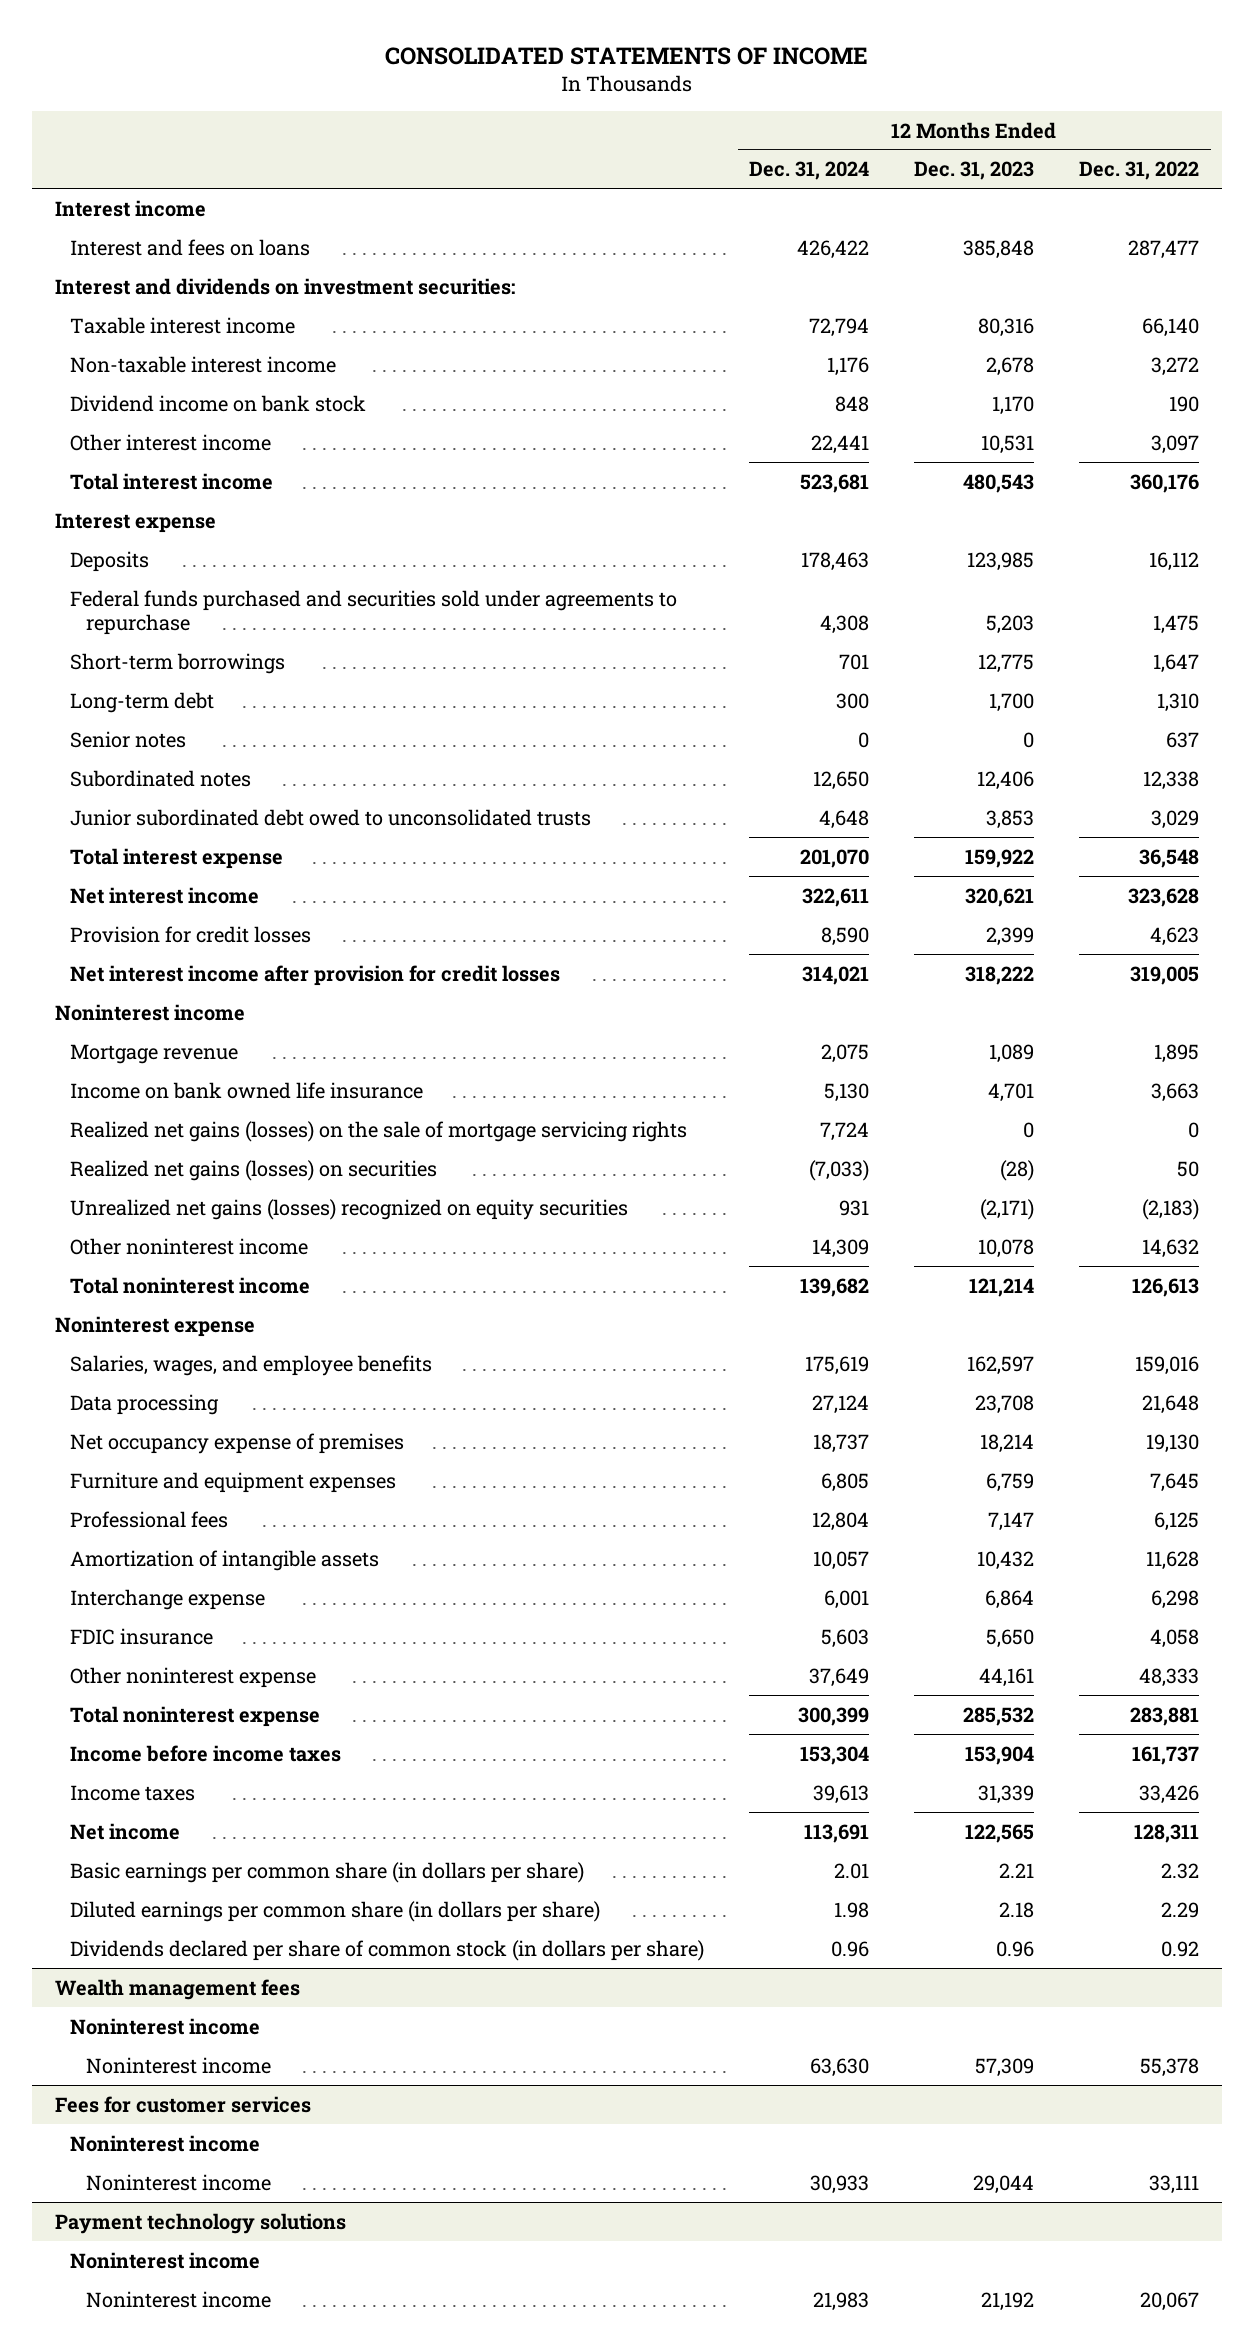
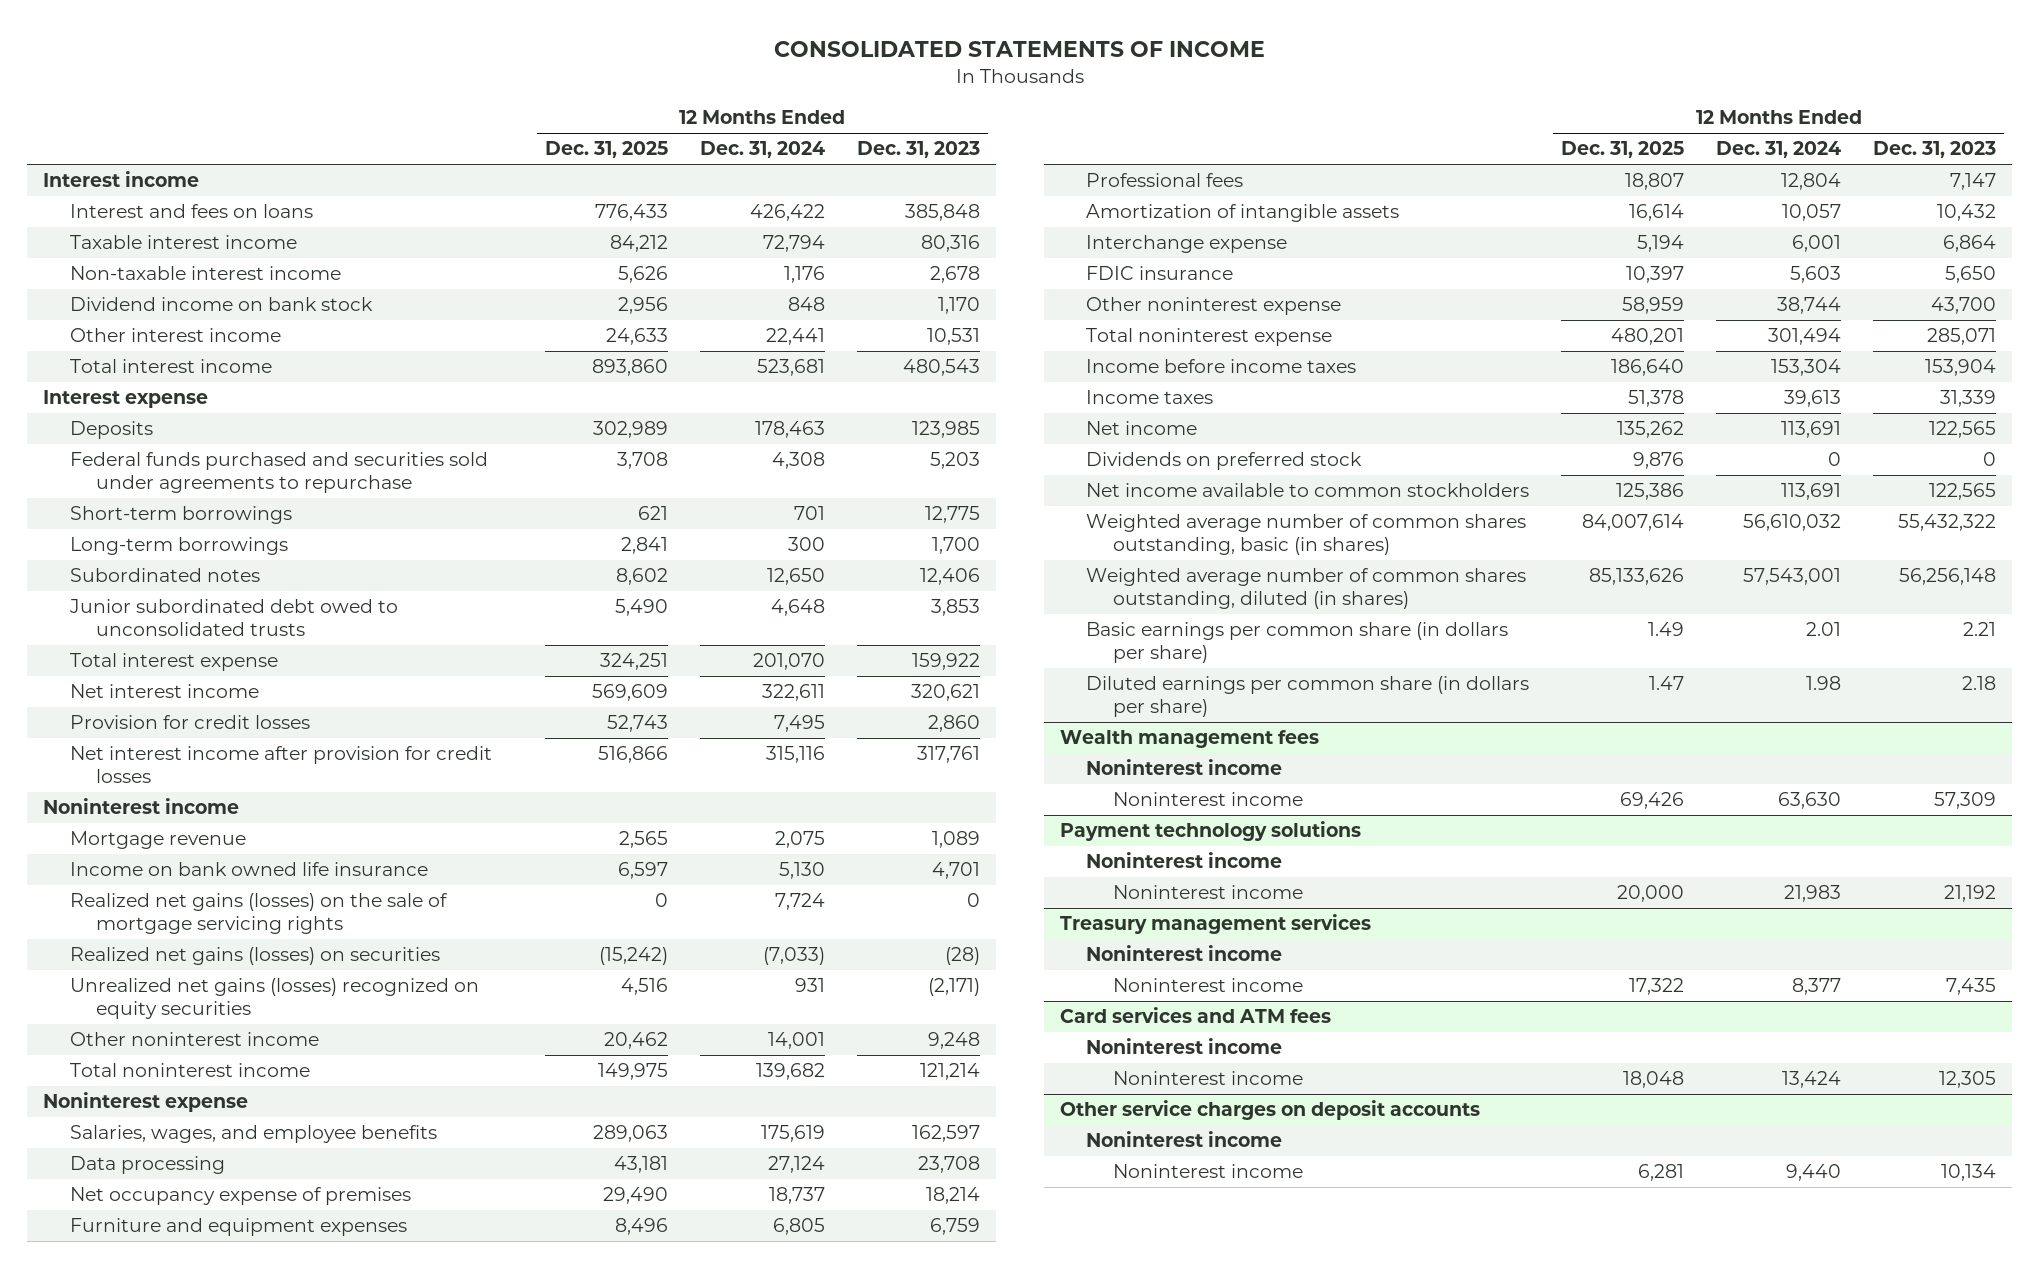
[1079,161,1200,181] Dec. 31, 2022 -> none
none -> [544,141,668,159] Dec. 31, 2025
[54,277,515,295] Interest and dividends on investment securities: -> none
[70,730,187,748] Senior notes -> none
[70,691,215,713] Long-term debt -> [69,537,288,556] Long-term borrowings
[821,926,870,946] 8,590 -> [773,715,825,733] 7,495
[986,926,1035,946] 2,399 -> [927,715,980,733] 2,860
[802,965,870,985] 314,021 -> [765,746,825,764] 315,116
[965,965,1035,985] 318,222 -> [916,746,980,764] 317,761
[812,1238,870,1258] 14,309 -> [767,1032,825,1050] 14,001
[978,1238,1035,1258] 10,078 -> [927,1032,980,1050] 9,248
[809,1667,870,1687] 37,649 -> [1777,297,1842,315] 38,744
[979,1667,1035,1687] 44,161 -> [1931,297,1997,315] 43,700
[798,1706,870,1726] 300,399 -> [1768,328,1842,346] 301,494
[963,1706,1035,1726] 285,532 -> [1927,328,1997,346] 285,071
none -> [1086,452,1363,471] Dividends on preferred stock
none -> [1086,483,1530,498] Net income available to common stockholders
none -> [1086,514,1527,555] Weighted average number of common shares outstanding, basic (in shares)
none -> [1086,568,1527,609] Weighted average number of common shares outstanding, diluted (in shares)
[70,1939,705,1961] Dividends declared per share of common stock (in dollars per share) -> none
[54,2095,311,2113] Fees for customer services -> none
[70,2134,261,2152] Noninterest income -> none
[85,2173,271,2191] Noninterest income -> none
none -> [1059,914,1371,935] Treasury management services
none -> [1086,945,1283,962] Noninterest income
none -> [1112,978,1303,993] Noninterest income
none -> [1059,1007,1331,1024] Card services and ATM fees
none -> [1086,1038,1283,1055] Noninterest income
none -> [1112,1071,1303,1086] Noninterest income
none -> [1059,1100,1480,1121] Other service charges on deposit accounts
none -> [1086,1131,1283,1148] Noninterest income
none -> [1112,1164,1303,1179] Noninterest income

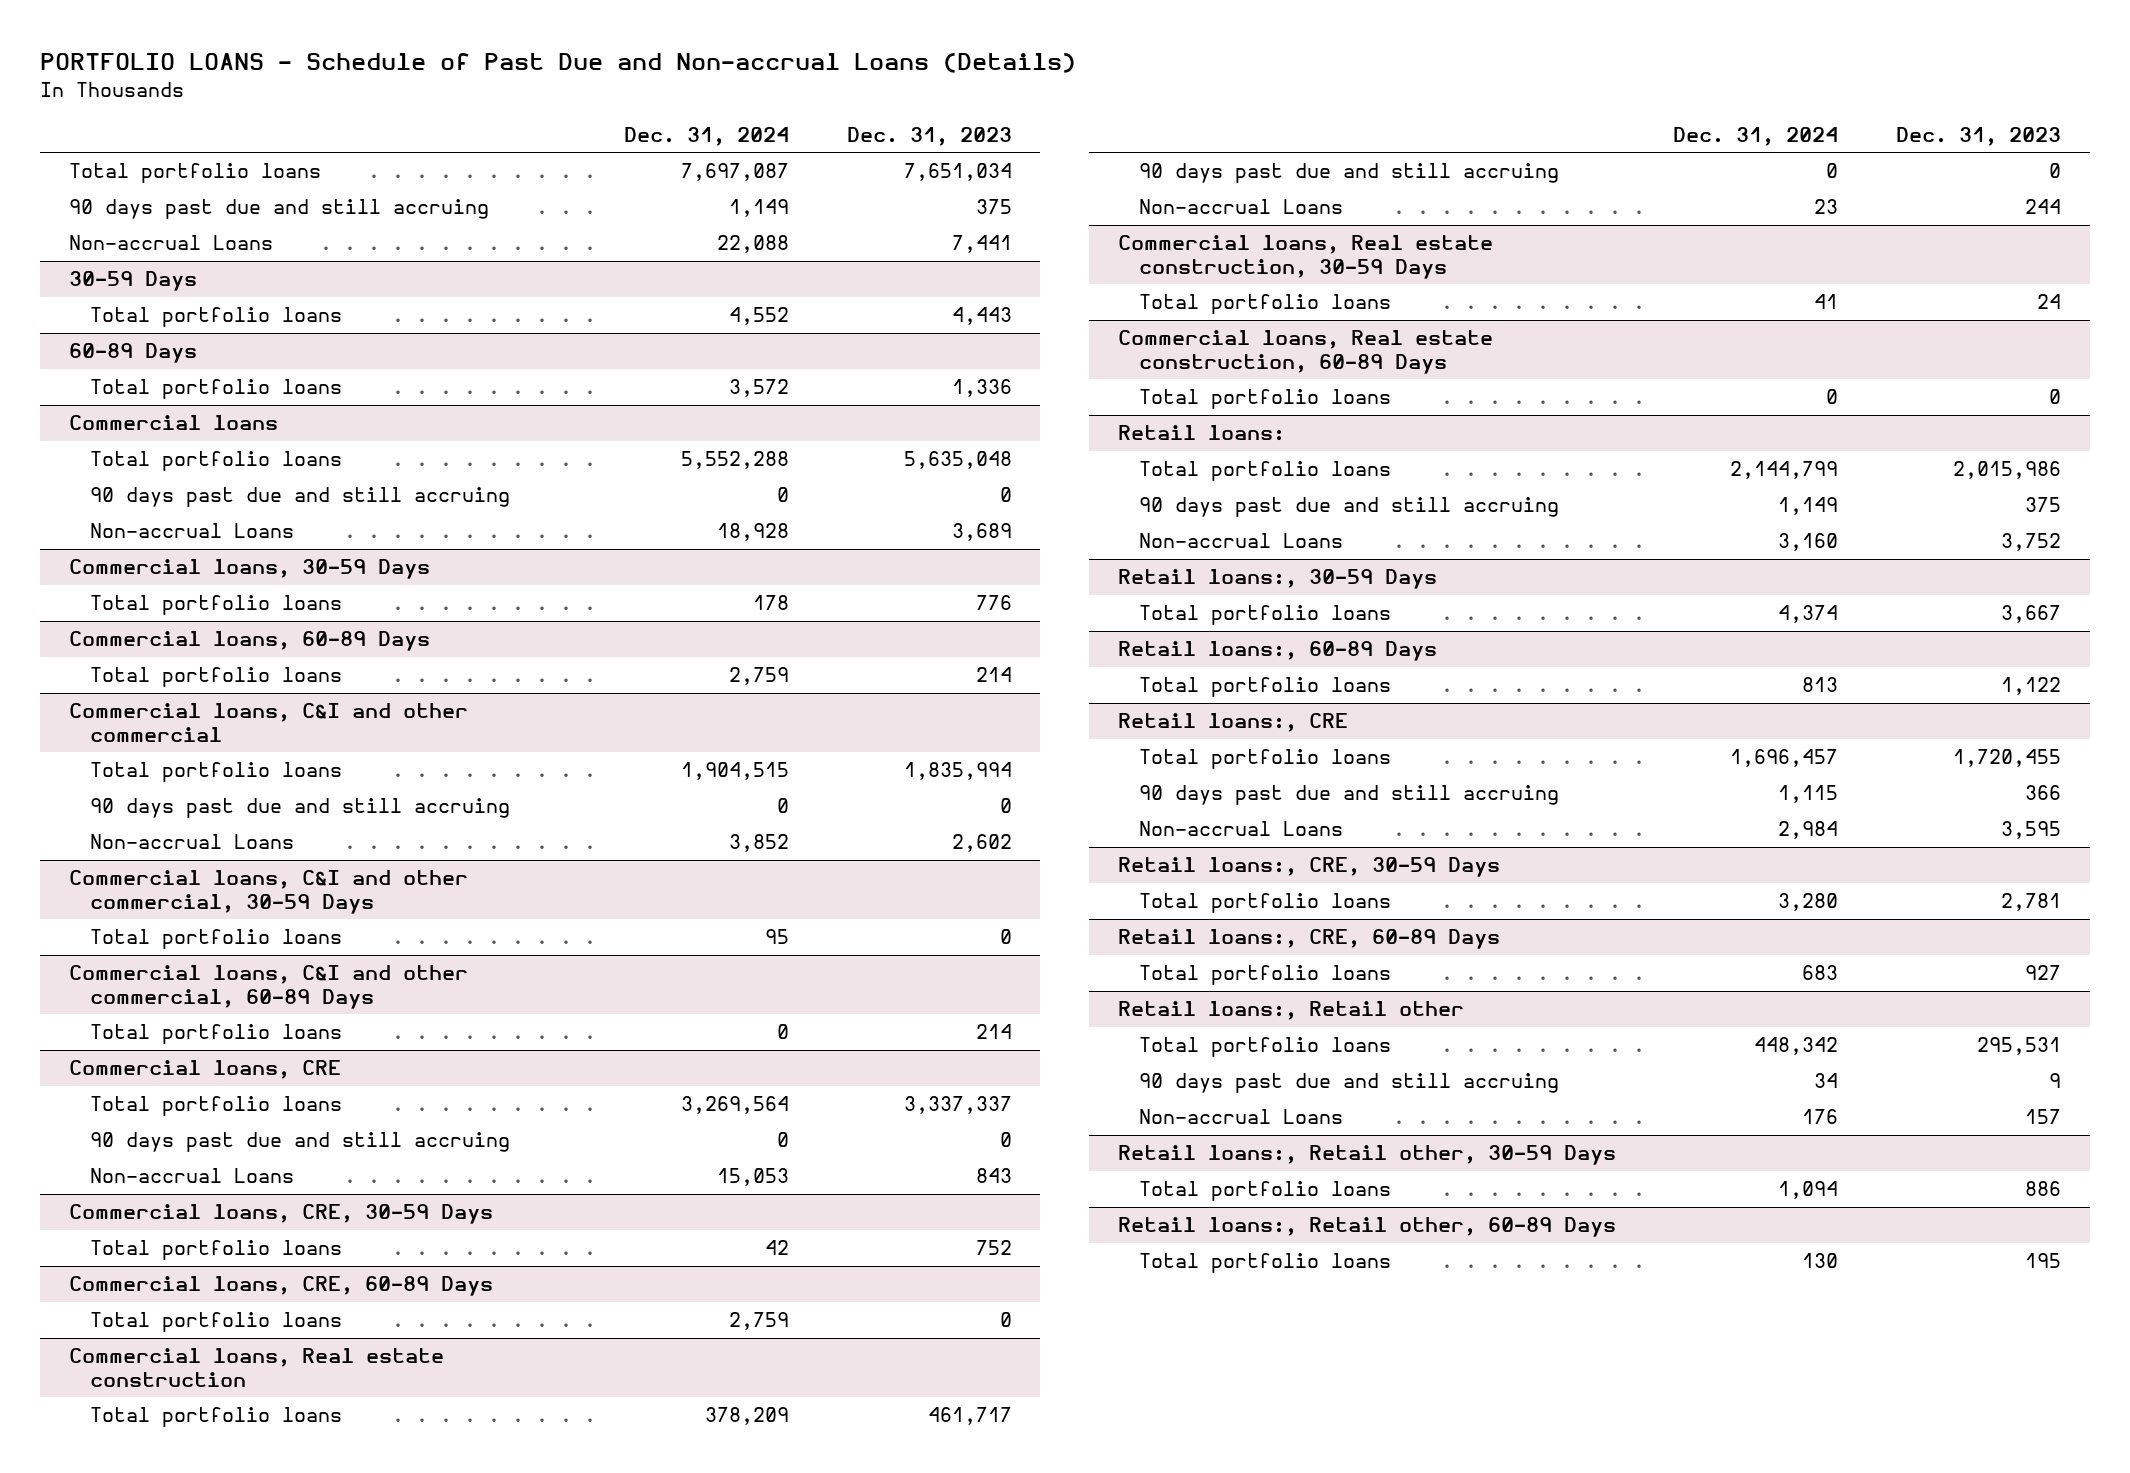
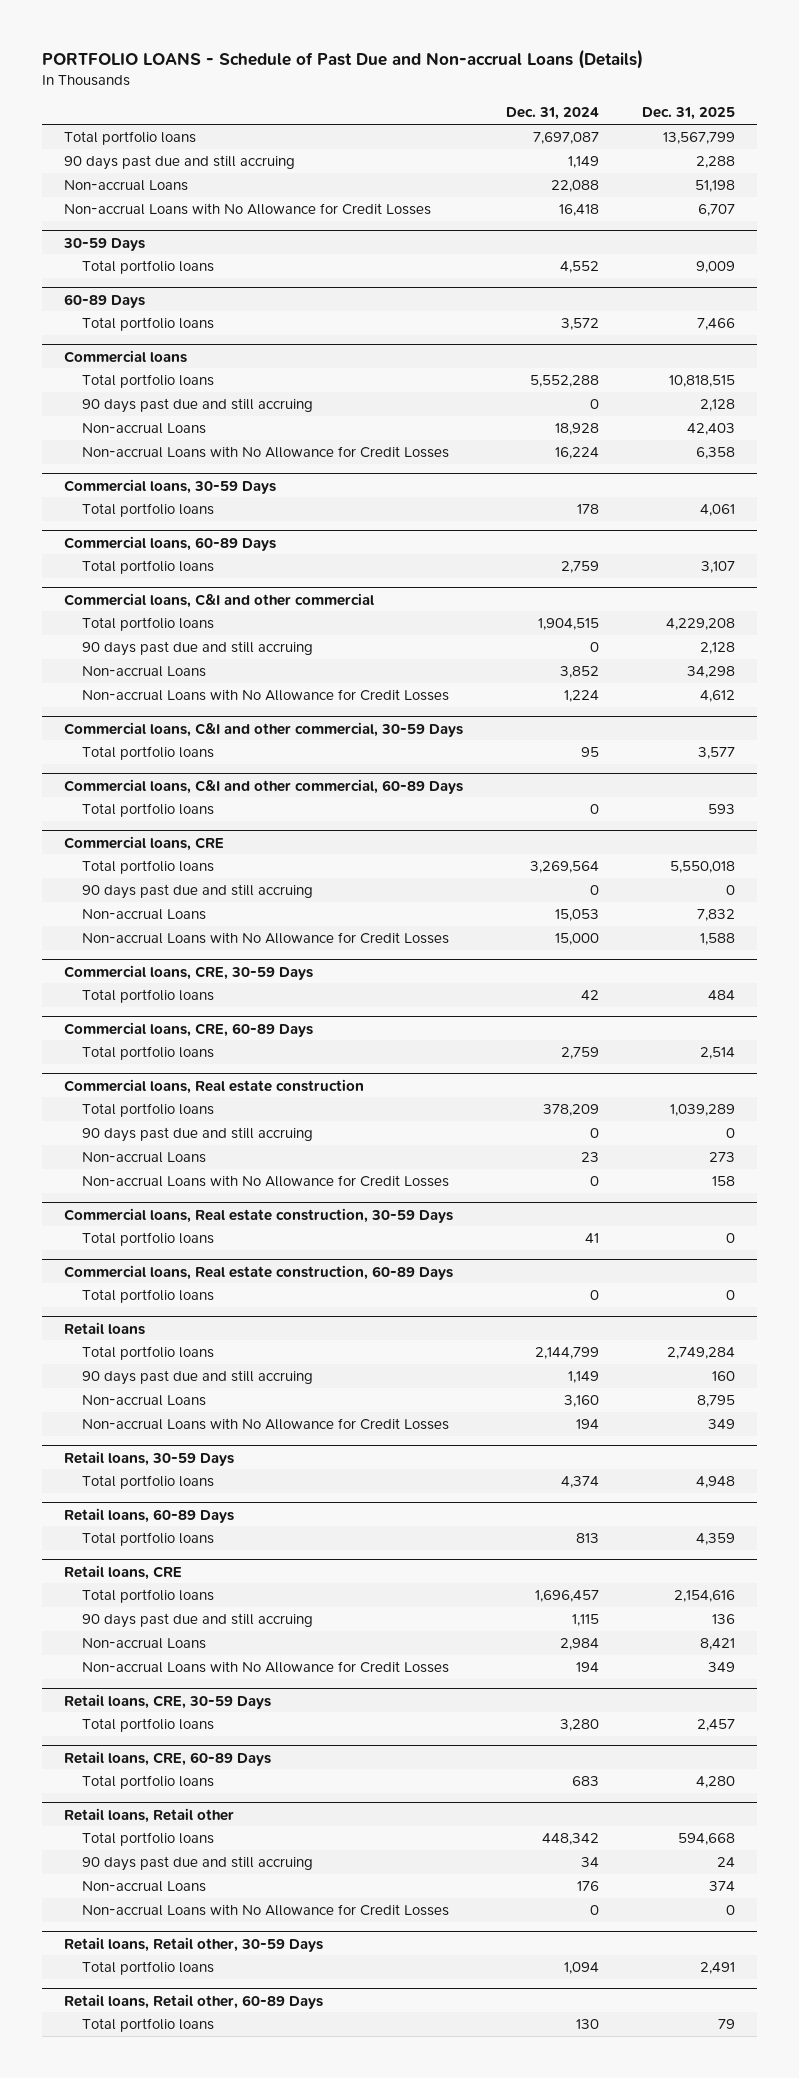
[846,126,1012,146] Dec. 31, 2023 -> none
none -> [642,107,736,121] Dec. 31, 2025
none -> [63,202,431,215] Non-accrual Loans with No Allowance for Credit Losses
none -> [82,445,450,458] Non-accrual Loans with No Allowance for Credit Losses
none -> [82,688,450,701] Non-accrual Loans with No Allowance for Credit Losses
none -> [82,931,450,944] Non-accrual Loans with No Allowance for Credit Losses
none -> [82,1174,450,1187] Non-accrual Loans with No Allowance for Credit Losses
[1117,425,1285,442] Retail loans: -> [63,1321,145,1335] Retail loans
none -> [82,1417,450,1430] Non-accrual Loans with No Allowance for Credit Losses
[1117,569,1437,590] Retail loans:, 30-59 Days -> [63,1450,234,1466] Retail loans, 30-59 Days
[1117,641,1437,662] Retail loans:, 60-89 Days -> [63,1507,234,1523] Retail loans, 60-89 Days
[1117,713,1348,733] Retail loans:, CRE -> [63,1564,182,1580] Retail loans, CRE
none -> [82,1660,450,1673] Non-accrual Loans with No Allowance for Credit Losses
[1117,857,1500,878] Retail loans:, CRE, 30-59 Days -> [63,1693,271,1709] Retail loans, CRE, 30-59 Days
[1117,929,1500,950] Retail loans:, CRE, 60-89 Days -> [63,1750,271,1766] Retail loans, CRE, 60-89 Days
[1117,1001,1464,1021] Retail loans:, Retail other -> [63,1807,234,1823] Retail loans, Retail other
none -> [82,1903,450,1916] Non-accrual Loans with No Allowance for Credit Losses
[1117,1145,1616,1166] Retail loans:, Retail other, 30-59 Days -> [63,1936,323,1952] Retail loans, Retail other, 30-59 Days
[1117,1217,1616,1238] Retail loans:, Retail other, 60-89 Days -> [63,1993,323,2009] Retail loans, Retail other, 60-89 Days

